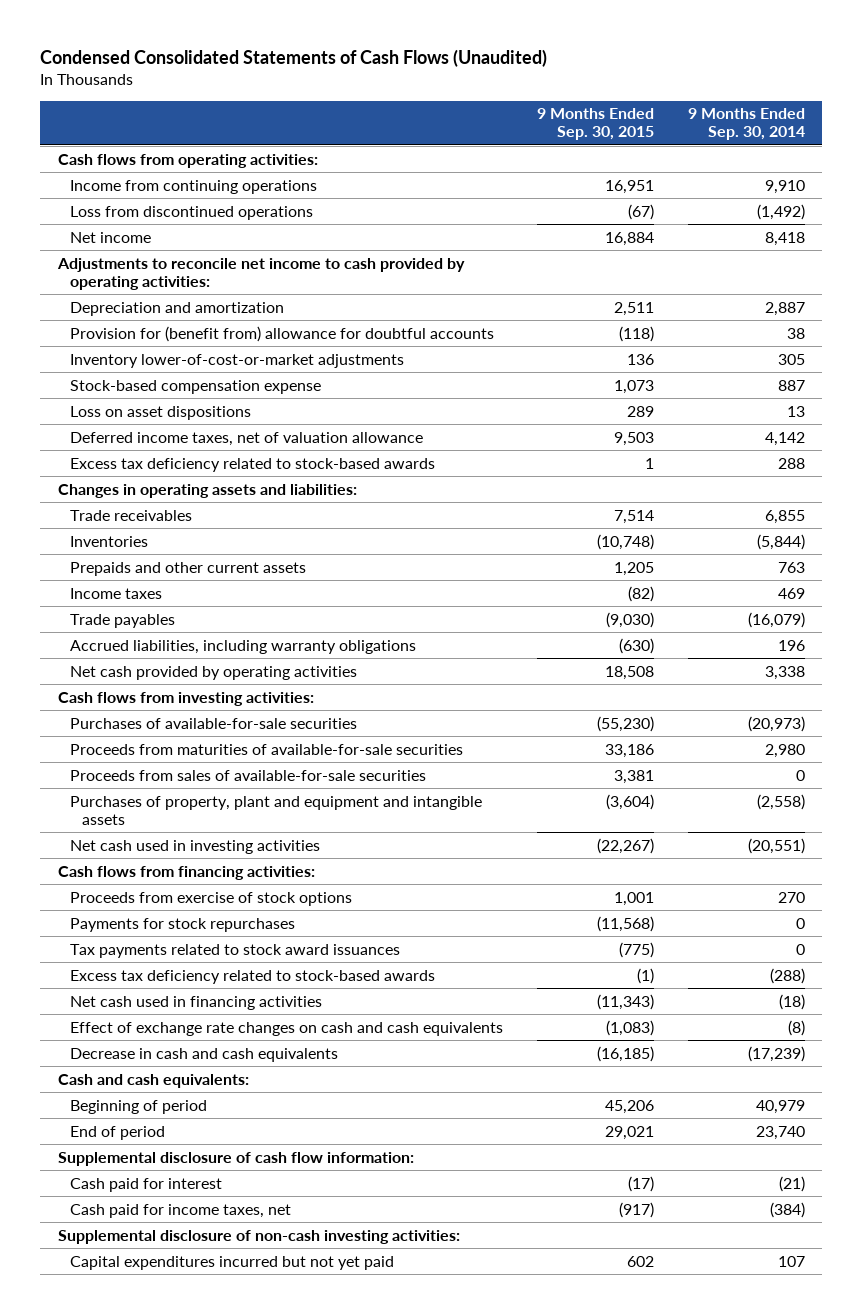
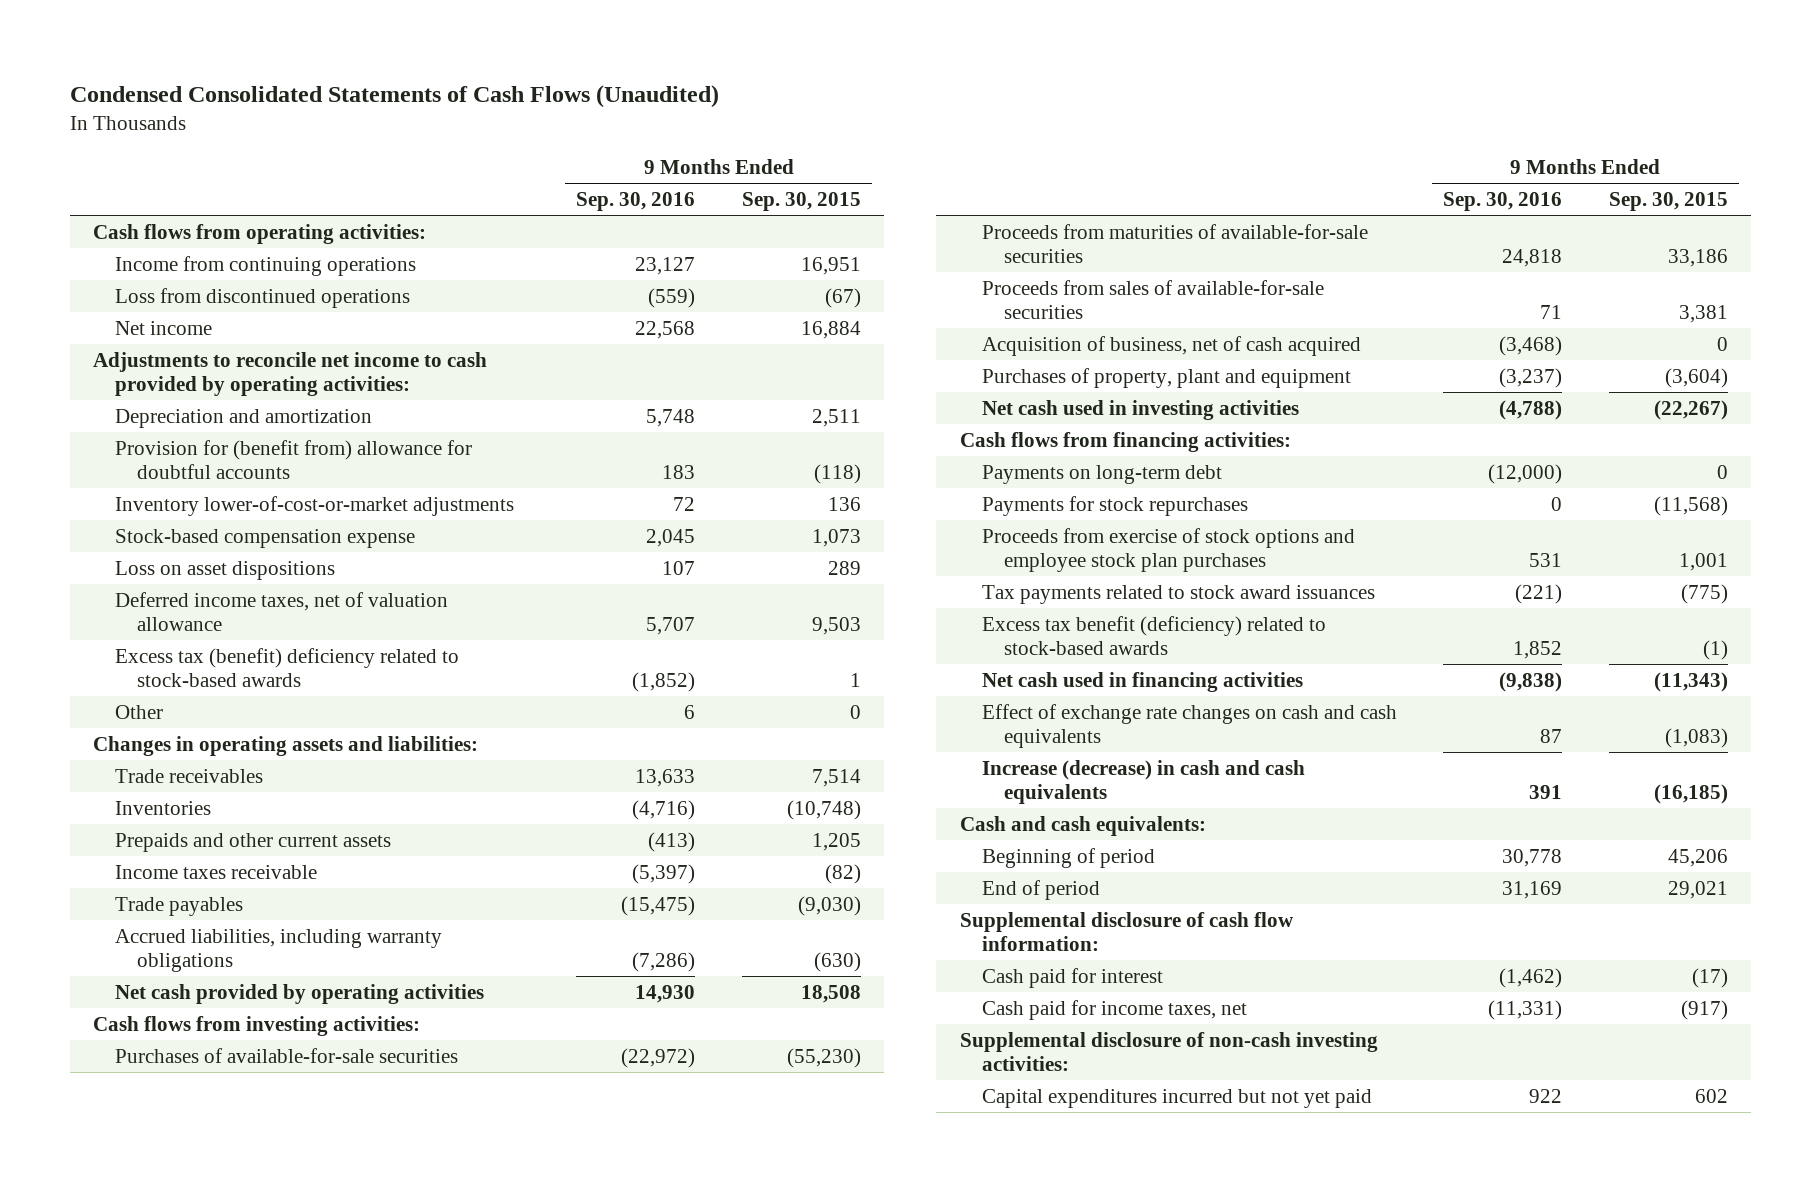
[687,108,805,141] 9 Months Ended Sep. 30, 2014 -> none
none -> [576,192,696,212] Sep. 30, 2016
[69,457,435,472] Excess tax deficiency related to stock-based awards -> [114,647,459,687] Excess tax (benefit) deficiency related to stock-based awards
none -> [114,704,163,719] Other
[69,587,162,599] Income taxes -> [114,864,317,879] Income taxes receivable
none -> [981,335,1361,356] Acquisition of business, net of cash acquired
[69,795,482,825] Purchases of property, plant and equipment and intangible assets -> [981,367,1351,388] Purchases of property, plant and equipment
[69,891,352,906] Proceeds from exercise of stock options -> none
none -> [981,464,1222,484] Payments on long-term debt
none -> [981,527,1355,572] Proceeds from exercise of stock options and employee stock plan purchases
[69,969,435,984] Excess tax deficiency related to stock-based awards -> [981,615,1326,655] Excess tax benefit (deficiency) related to stock-based awards
[69,1047,338,1062] Decrease in cash and cash equivalents -> [981,759,1305,804] Increase (decrease) in cash and cash equivalents

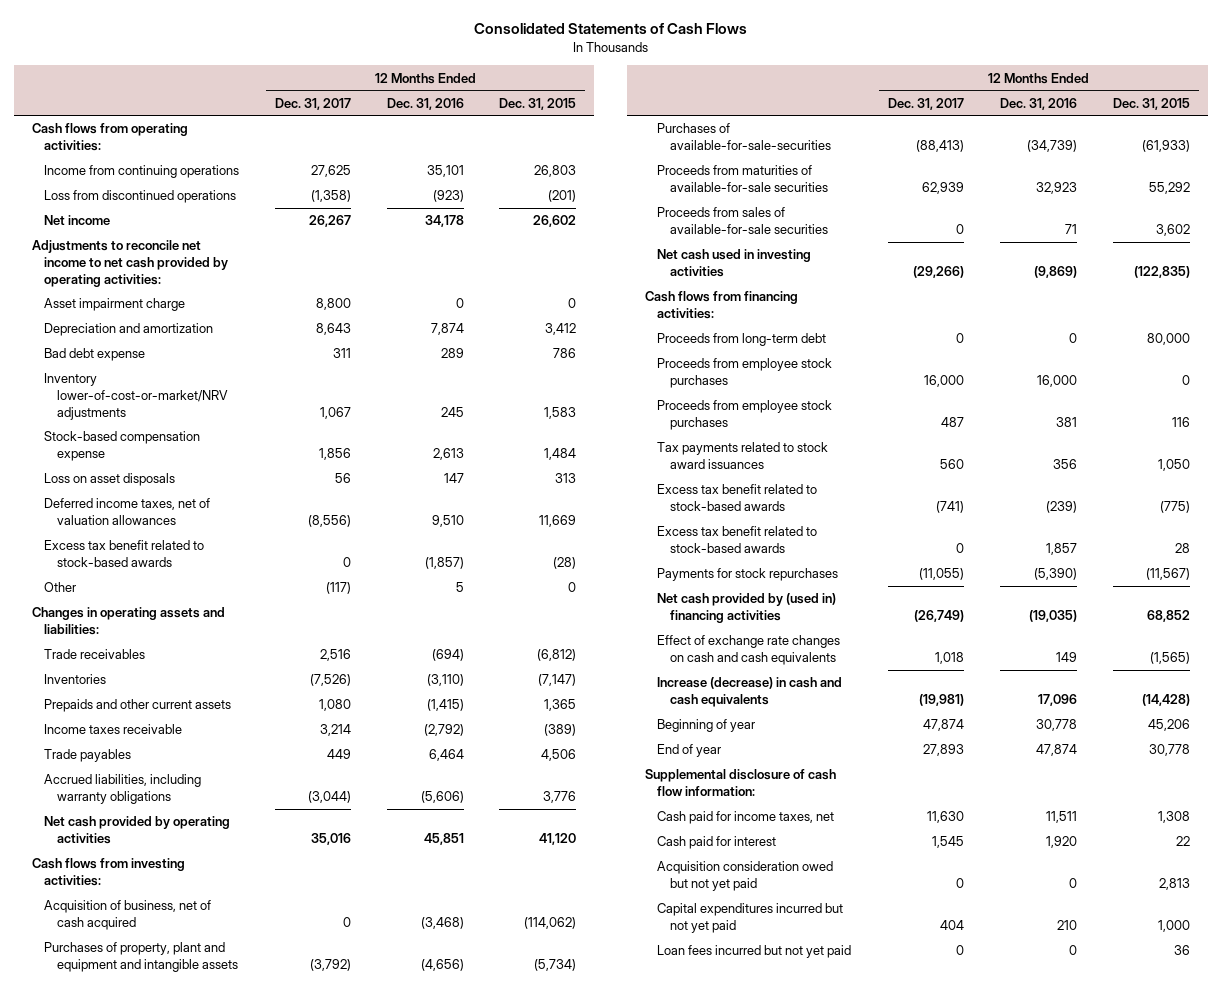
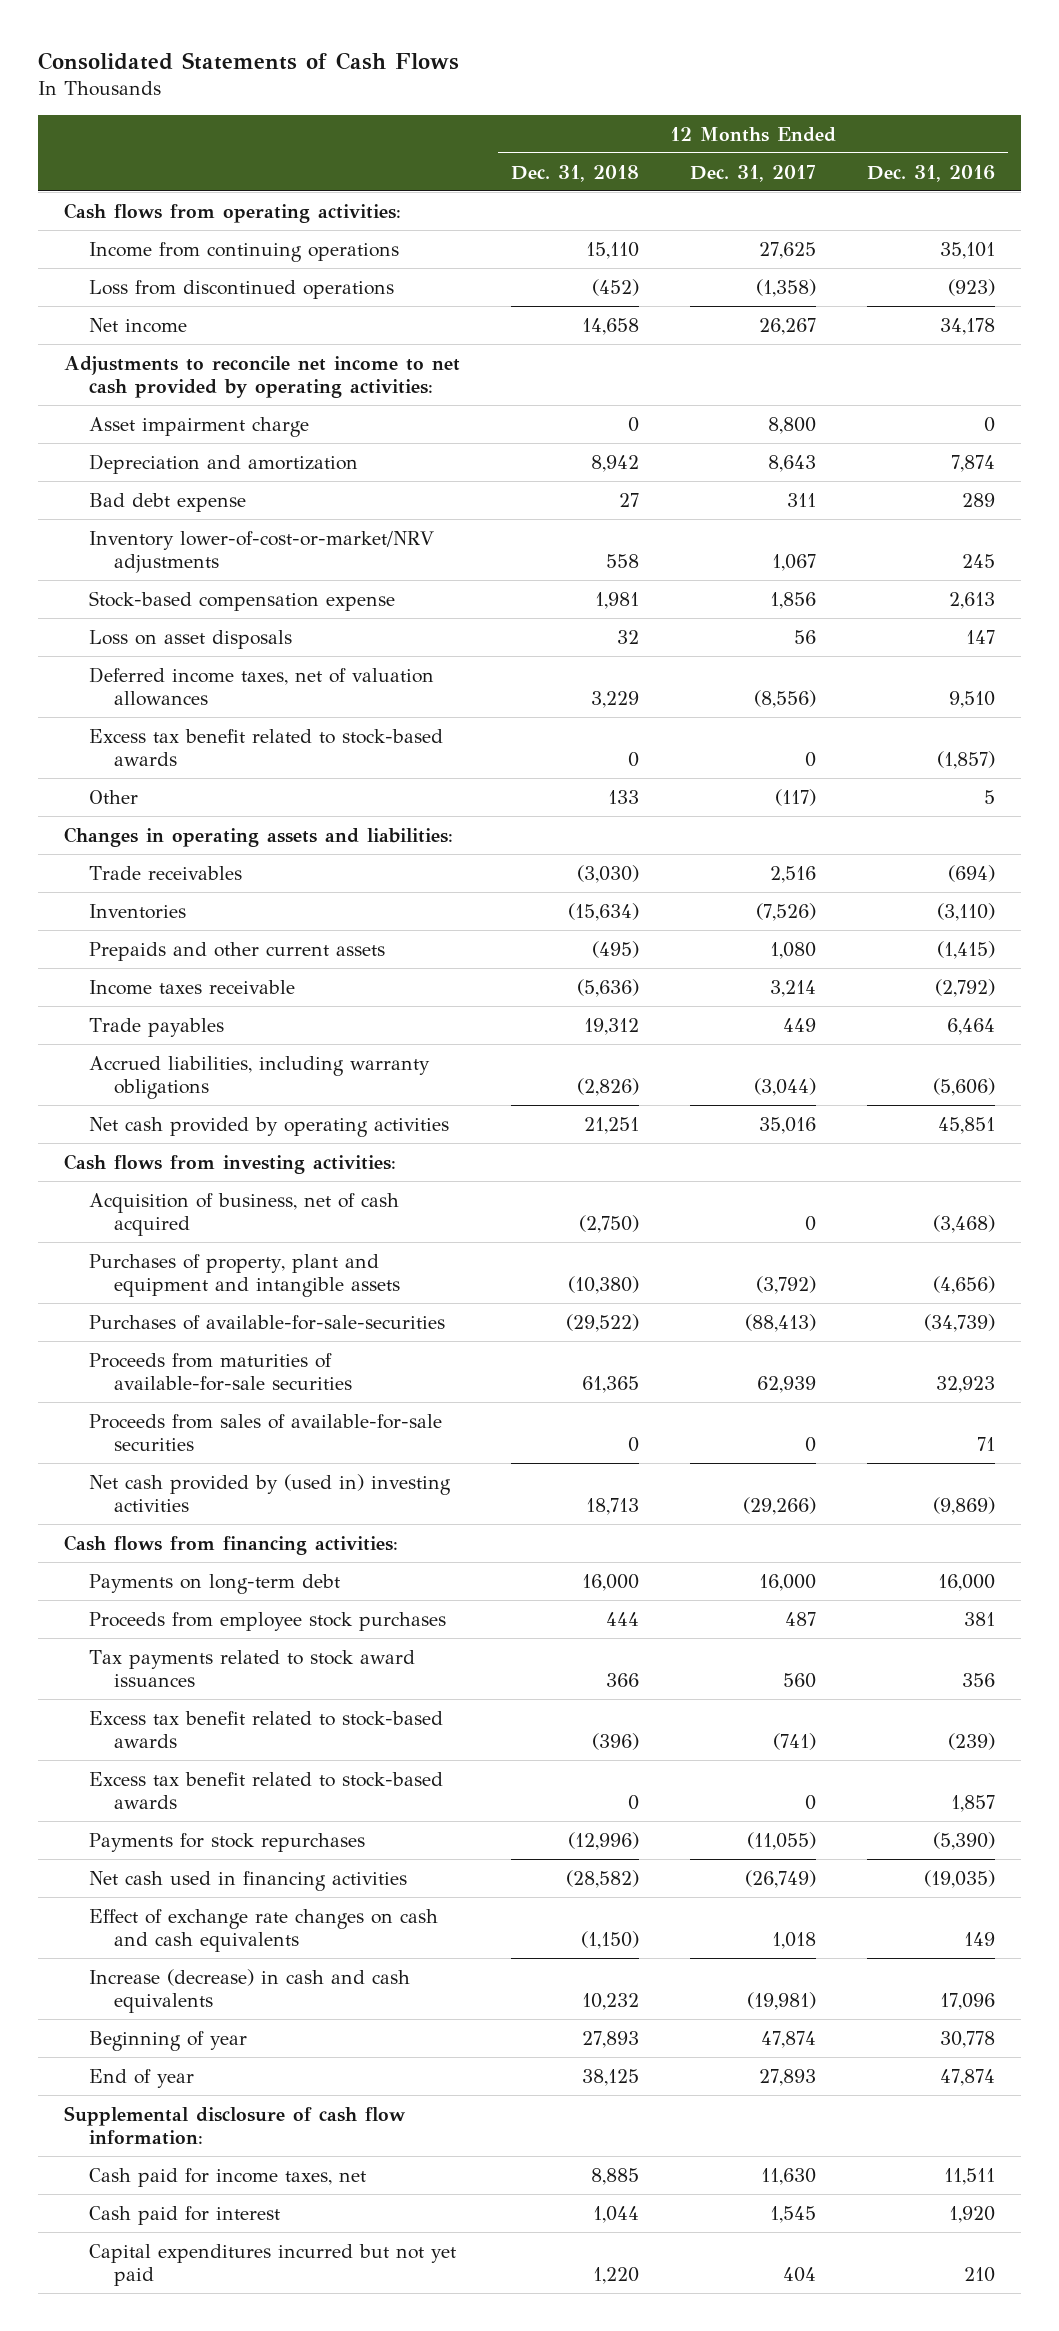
[499,97,577,110] Dec. 31, 2015 -> none
none -> [511,164,640,182] Dec. 31, 2018
[657,249,812,278] Net cash used in investing activities -> [88,1473,451,1512] Net cash provided by (used in) investing activities
[657,333,827,347] Proceeds from long-term debt -> none
[657,358,833,389] Proceeds from employee stock purchases -> [88,1573,340,1594] Payments on long-term debt
[657,593,837,624] Net cash provided by (used in) financing activities -> [88,1870,407,1891] Net cash used in financing activities
[657,861,834,892] Acquisition consideration owed but not yet paid -> none
[657,945,852,959] Loan fees incurred but not yet paid -> none

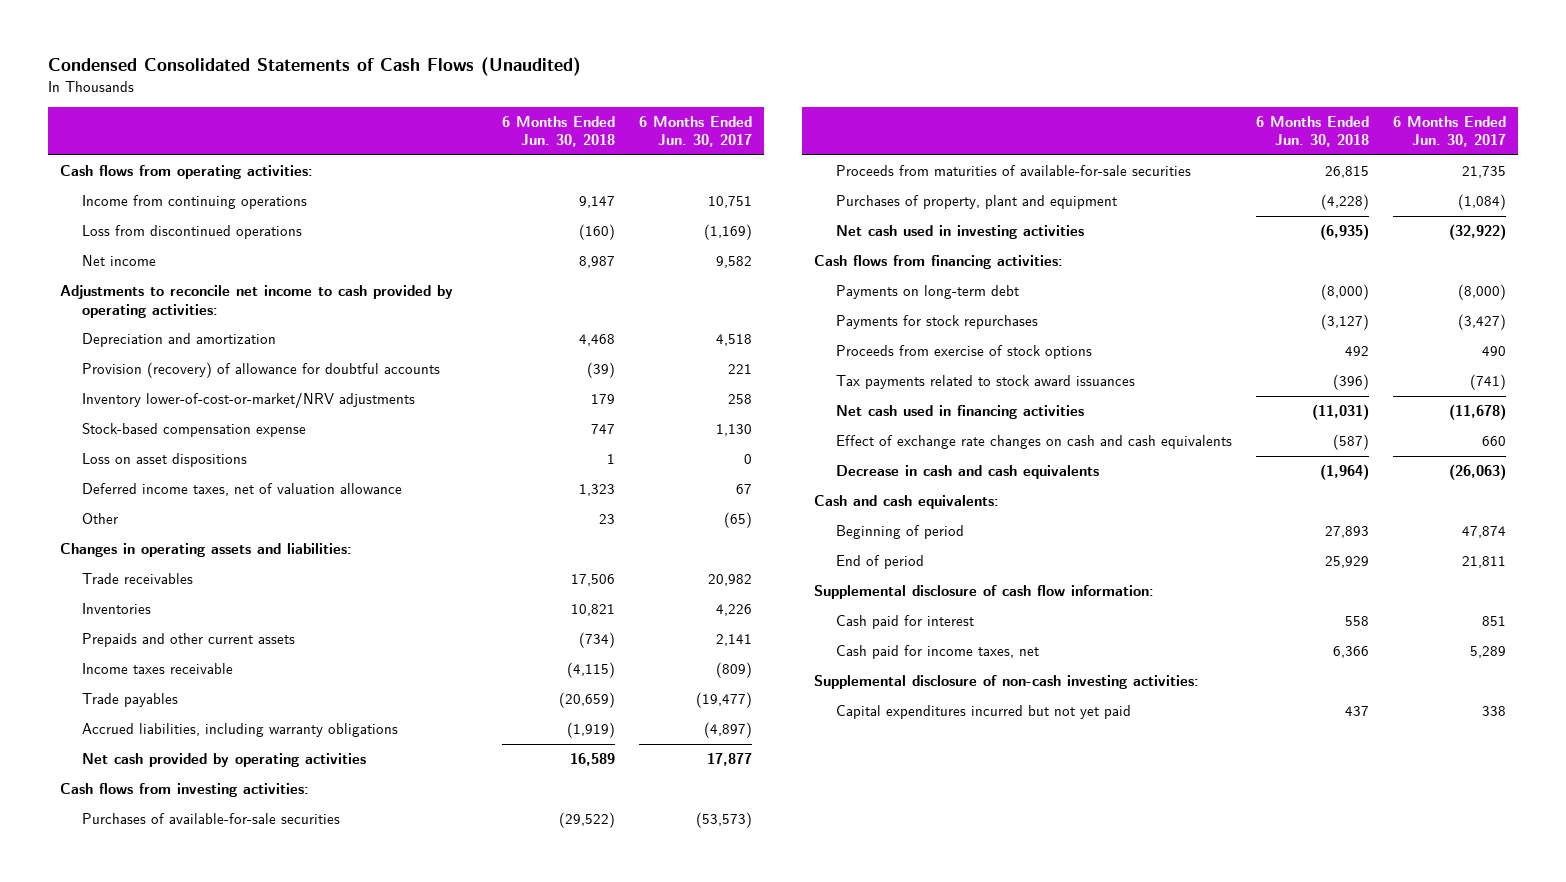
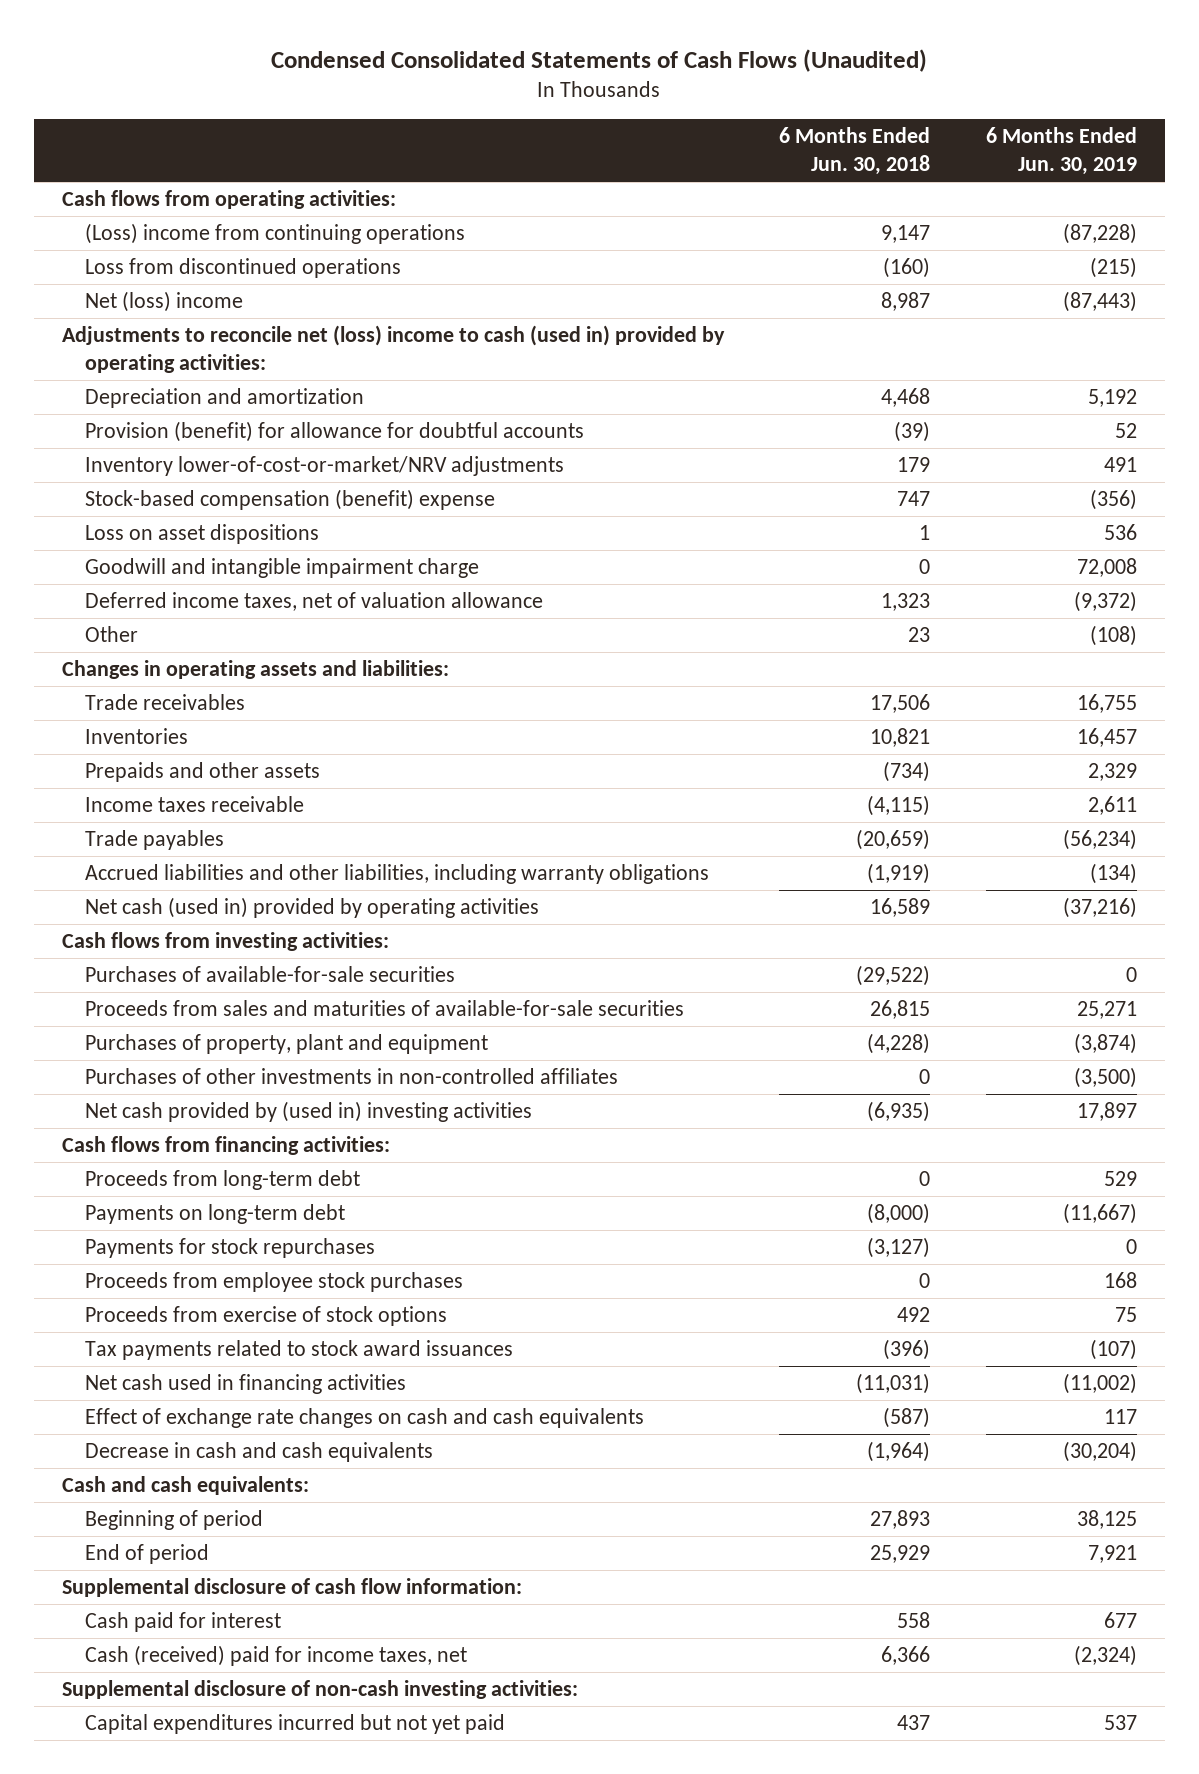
[639,115,753,148] 6 Months Ended Jun. 30, 2017 -> none
none -> [985,127,1137,176] 6 Months Ended Jun. 30, 2019
[82,195,308,210] Income from continuing operations -> [84,223,465,245] (Loss) income from continuing operations
[82,255,157,267] Net income -> [84,291,243,313] Net (loss) income
[59,285,453,318] Adjustments to reconcile net income to cash provided by operating activities: -> [61,325,725,374] Adjustments to reconcile net (loss) income to cash (used in) provided by operating activities:
[82,362,441,379] Provision (recovery) of allowance for doubtful accounts -> [84,421,584,443] Provision (benefit) for allowance for doubtful accounts
[82,423,307,438] Stock-based compensation expense -> [84,489,495,511] Stock-based compensation (benefit) expense
none -> [84,558,479,579] Goodwill and intangible impairment charge
[82,633,296,648] Prepaids and other current assets -> [84,762,320,783] Prepaids and other assets
[82,723,399,738] Accrued liabilities, including warranty obligations -> [84,864,709,885] Accrued liabilities and other liabilities, including warranty obligations
[82,753,367,768] Net cash provided by operating activities -> [84,897,539,919] Net cash (used in) provided by operating activities
[836,165,1192,177] Proceeds from maturities of available-for-sale securities -> [84,1000,684,1017] Proceeds from sales and maturities of available-for-sale securities
none -> [84,1068,618,1085] Purchases of other investments in non-controlled affiliates
[836,225,1085,240] Net cash used in investing activities -> [84,1101,532,1123] Net cash provided by (used in) investing activities
none -> [84,1170,360,1191] Proceeds from long-term debt
none -> [84,1272,463,1293] Proceeds from employee stock purchases
[836,645,1040,660] Cash paid for income taxes, net -> [84,1645,467,1667] Cash (received) paid for income taxes, net

